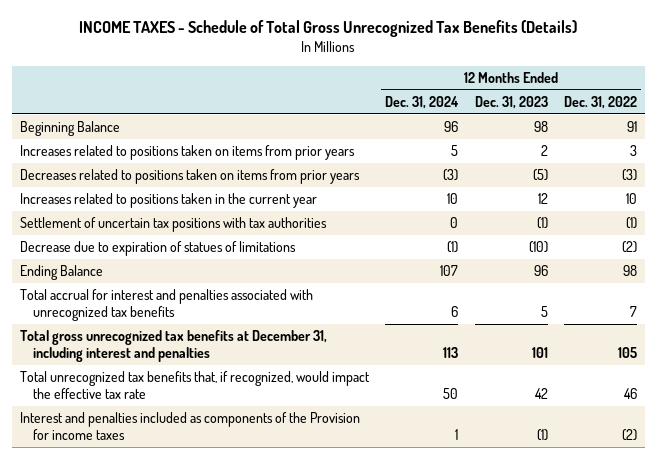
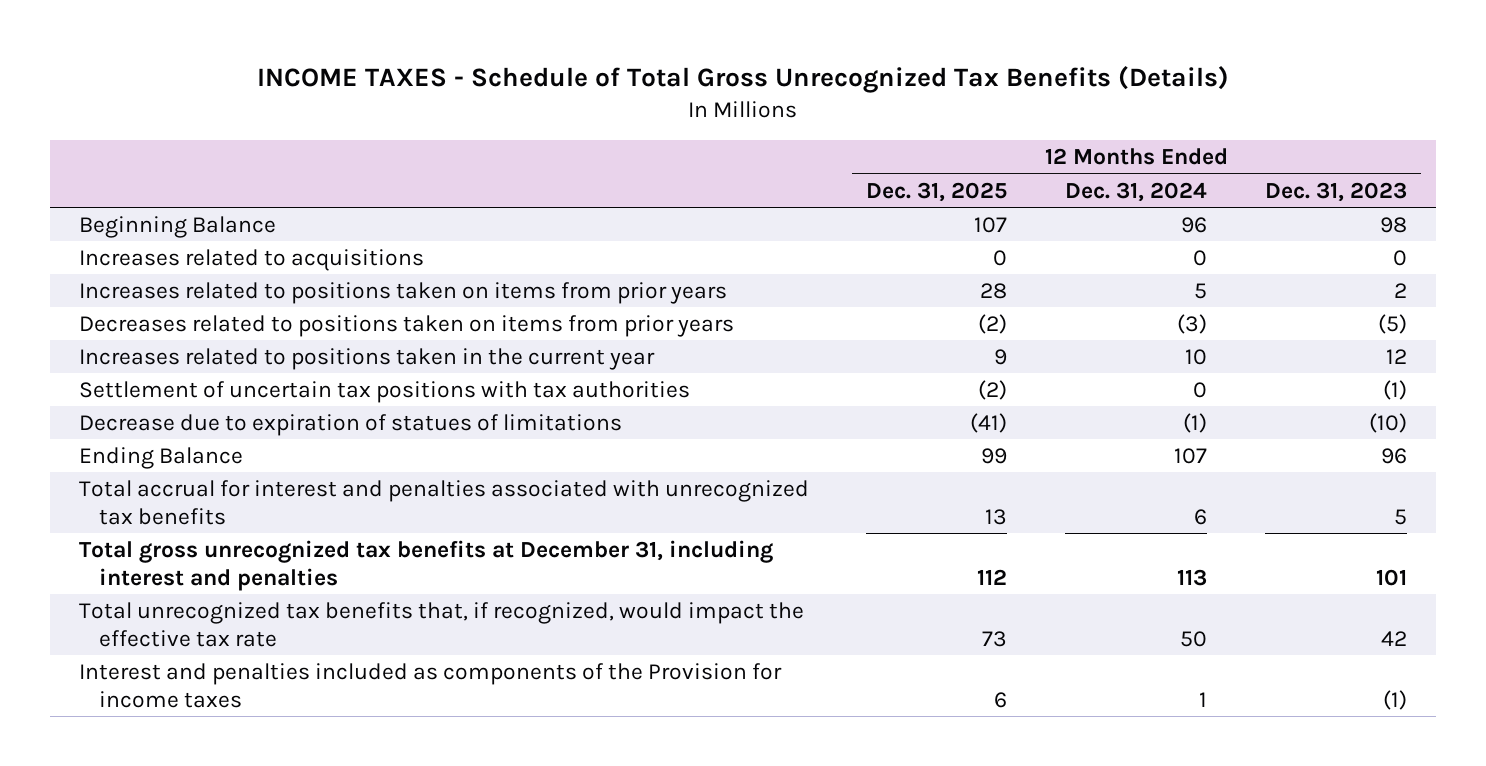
[564,95,638,109] Dec. 31, 2022 -> none
none -> [866,181,1008,202] Dec. 31, 2025
none -> [78,248,424,271] Increases related to acquisitions

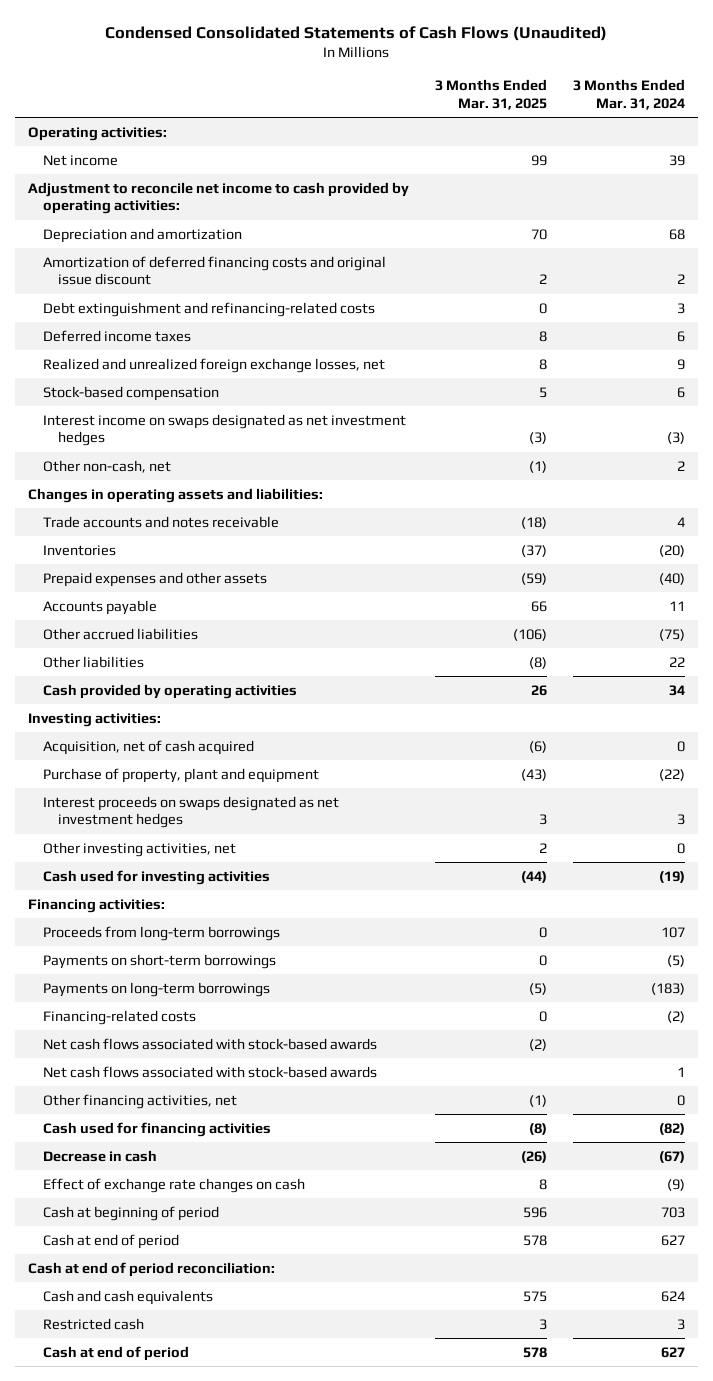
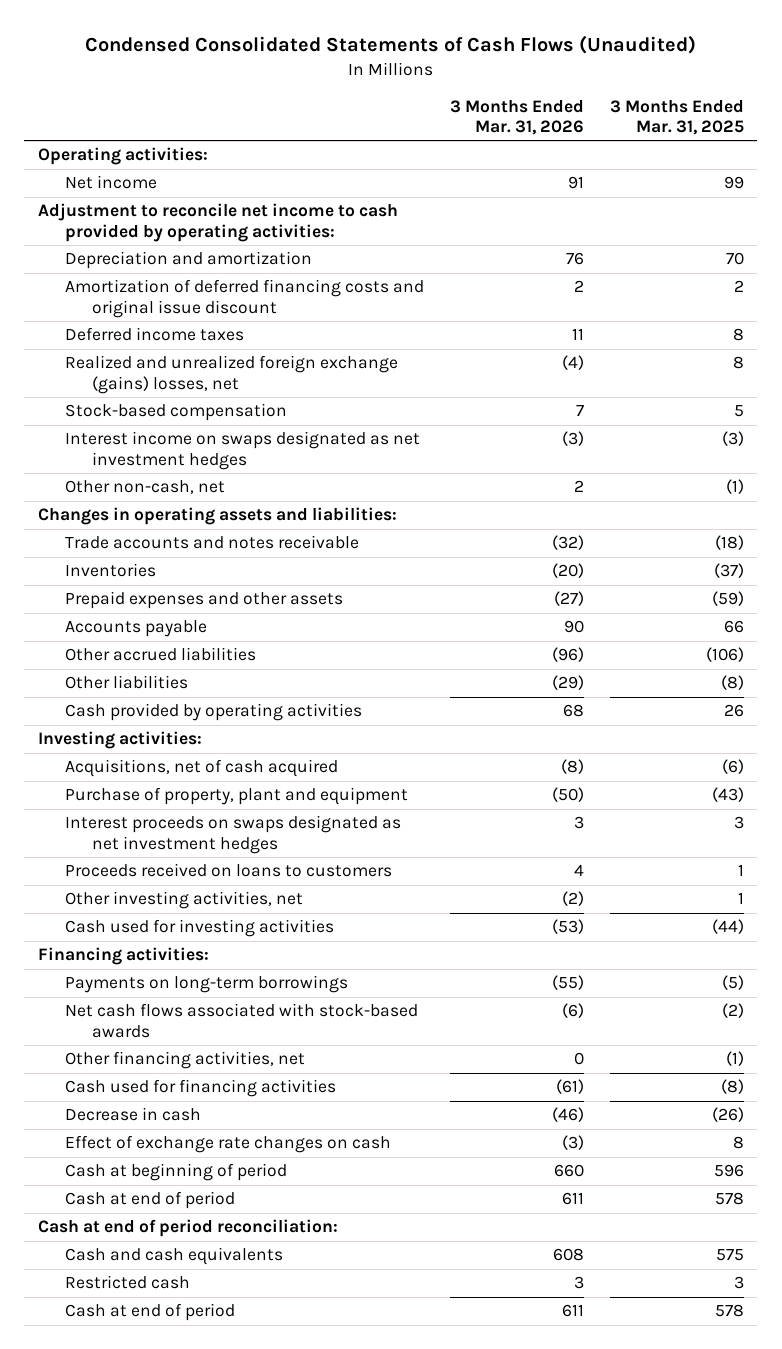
[572,79,685,110] 3 Months Ended Mar. 31, 2024 -> none
none -> [450,99,585,135] 3 Months Ended Mar. 31, 2026
[42,301,375,317] Debt extinguishment and refinancing-related costs -> none
[42,357,385,373] Realized and unrealized foreign exchange losses, net -> [64,355,398,394] Realized and unrealized foreign exchange (gains) losses, net
[42,739,254,755] Acquisition, net of cash acquired -> [64,759,338,778] Acquisitions, net of cash acquired
none -> [64,863,392,878] Proceeds received on loans to customers
[538,842,547,853] 2 -> [738,892,745,905] 1
[42,925,280,941] Proceeds from long-term borrowings -> none
[42,953,276,969] Payments on short-term borrowings -> none
[42,1009,196,1025] Financing-related costs -> none
[42,1065,377,1078] Net cash flows associated with stock-based awards -> none

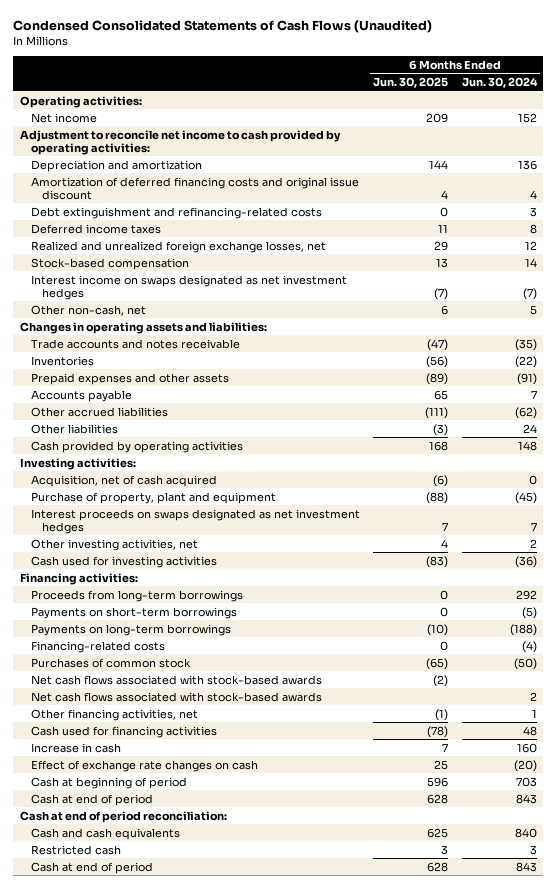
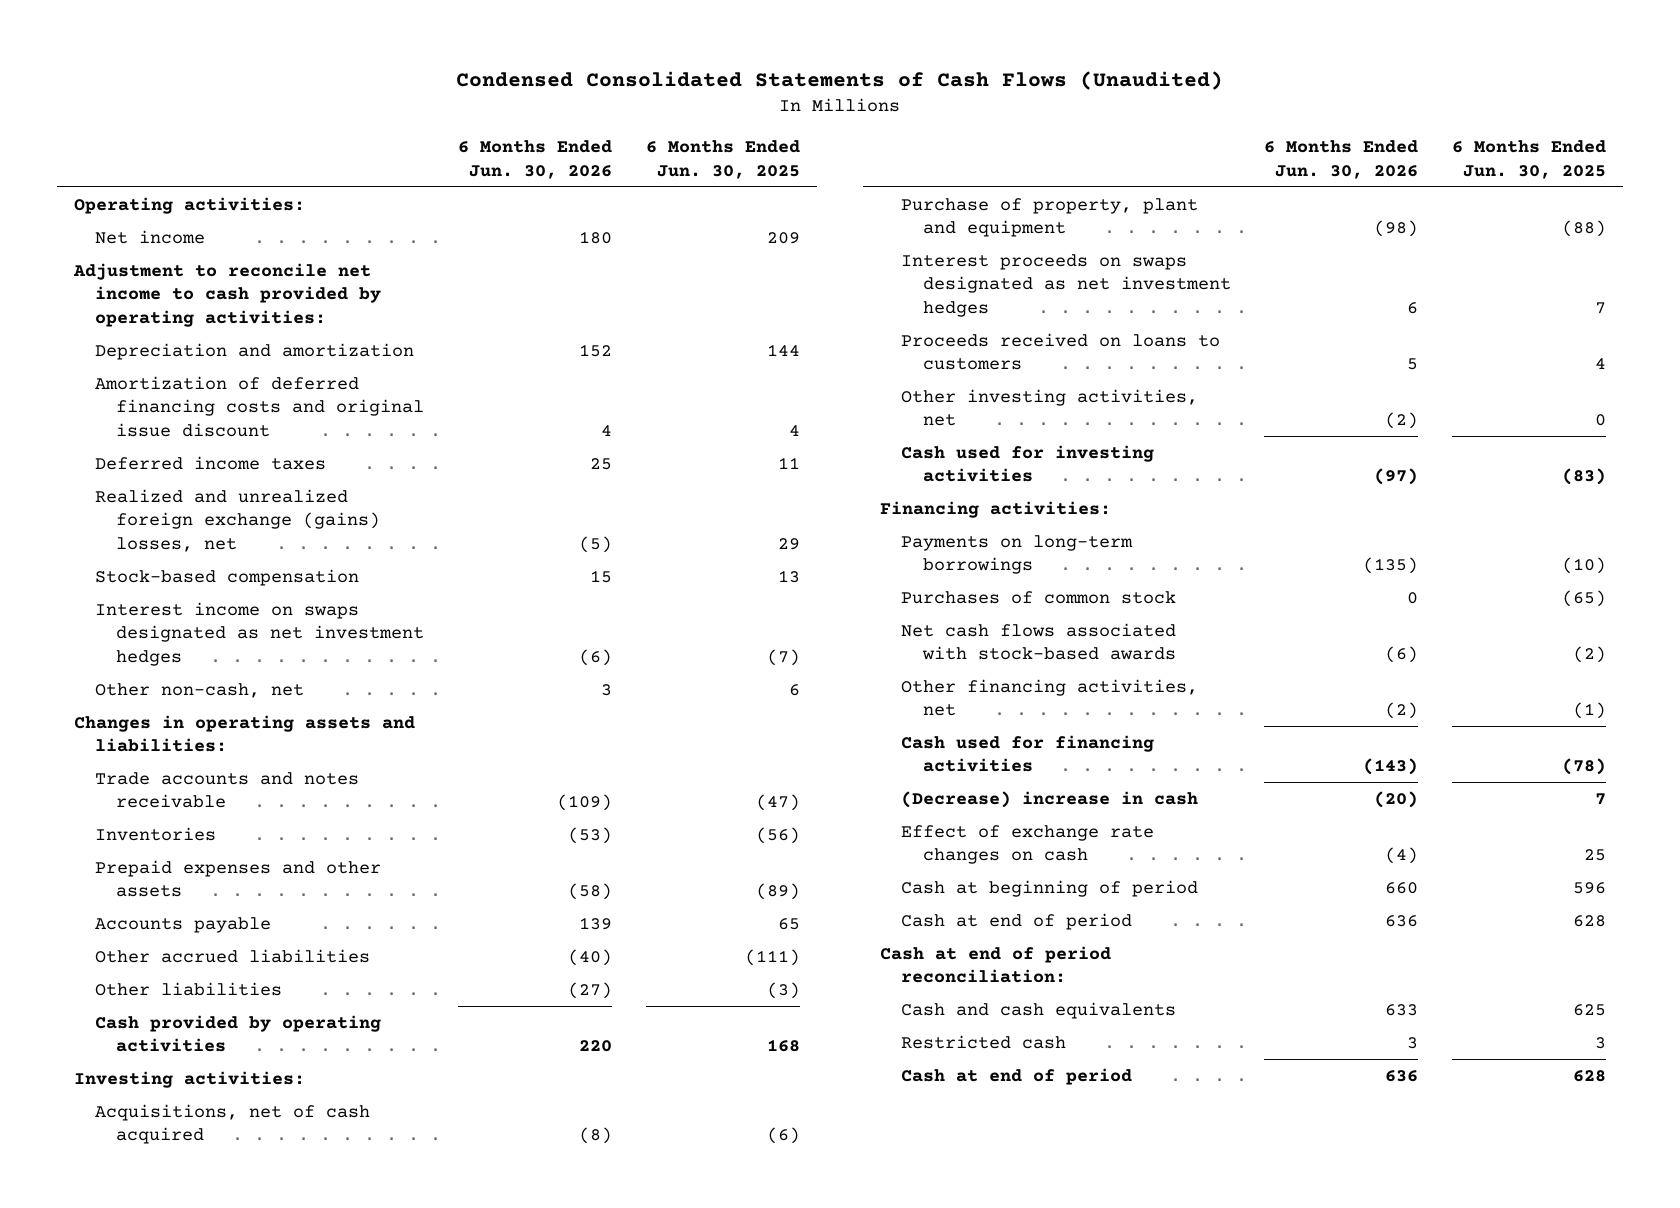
[461,77,538,89] Jun. 30, 2024 -> none
none -> [458,139,613,179] 6 Months Ended Jun. 30, 2026
[30,206,322,219] Debt extinguishment and refinancing-related costs -> none
[30,240,326,253] Realized and unrealized foreign exchange losses, net -> [95,488,381,553] Realized and unrealized foreign exchange (gains) losses, net
[30,474,217,487] Acquisition, net of cash acquired -> [95,1103,371,1145] Acquisitions, net of cash acquired
none -> [901,332,1221,371] Proceeds received on loans to customers
[441,538,449,548] 4 -> [1594,414,1606,427] 0
[30,589,243,602] Proceeds from long-term borrowings -> none
[30,606,237,619] Payments on short-term borrowings -> none
[30,640,165,653] Financing-related costs -> none
[30,691,322,702] Net cash flows associated with stock-based awards -> none
[30,742,121,753] Increase in cash -> [901,790,1199,808] (Decrease) increase in cash

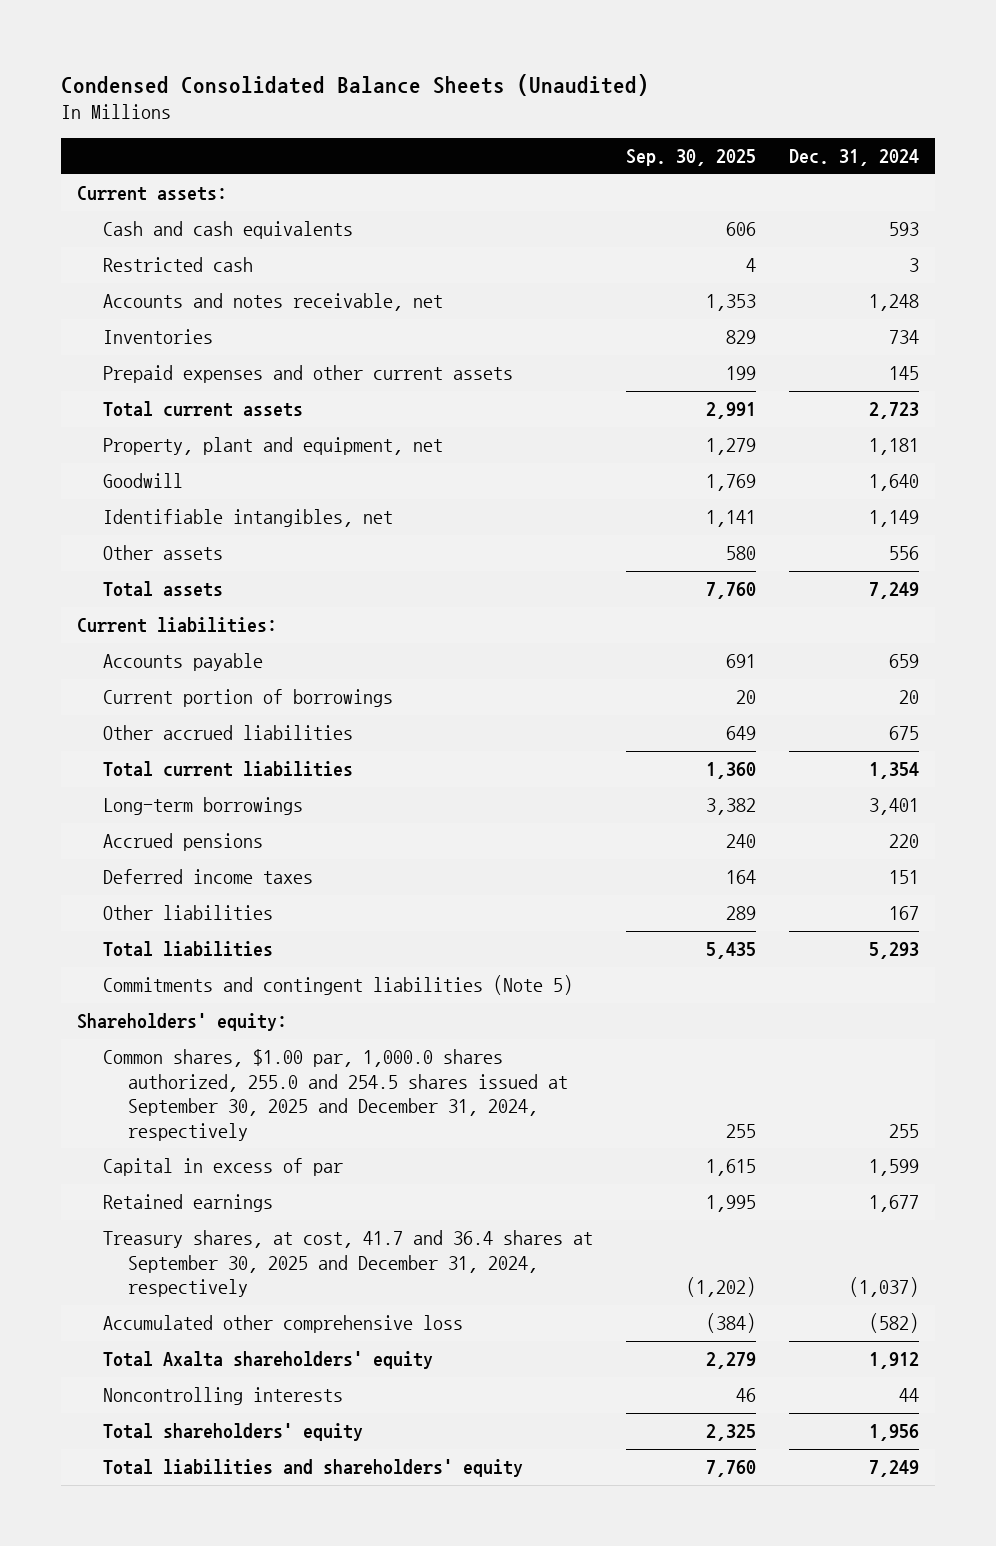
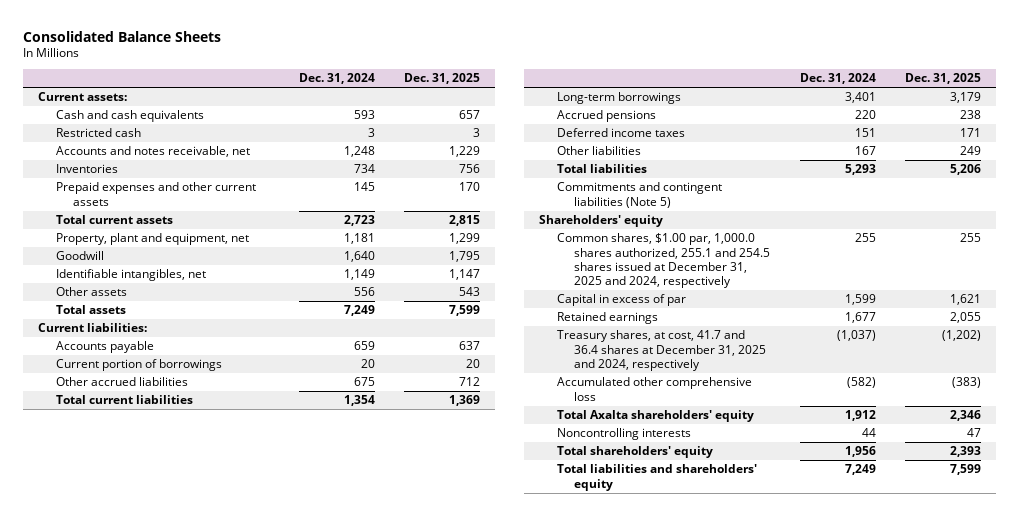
[60,73,649,96] Condensed Consolidated Balance Sheets (Unaudited) -> [23,30,222,42] Consolidated Balance Sheets
[625,149,756,167] Sep. 30, 2025 -> none
none -> [404,73,481,85] Dec. 31, 2025
[77,1013,288,1032] Shareholders' equity: -> [539,215,664,228] Shareholders' equity
[102,1049,568,1141] Common shares, $1.00 par, 1,000.0 shares authorized, 255.0 and 254.5 shares issued at September 30, 2025 and December 31, 2024, respectively -> [556,233,771,289] Common shares, $1.00 par, 1,000.0 shares authorized, 255.1 and 254.5 shares issued at December 31, 2025 and 2024, respectively
[102,1230,593,1298] Treasury shares, at cost, 41.7 and 36.4 shares at September 30, 2025 and December 31, 2024, respectively -> [556,330,767,371] Treasury shares, at cost, 41.7 and 36.4 shares at December 31, 2025 and 2024, respectively

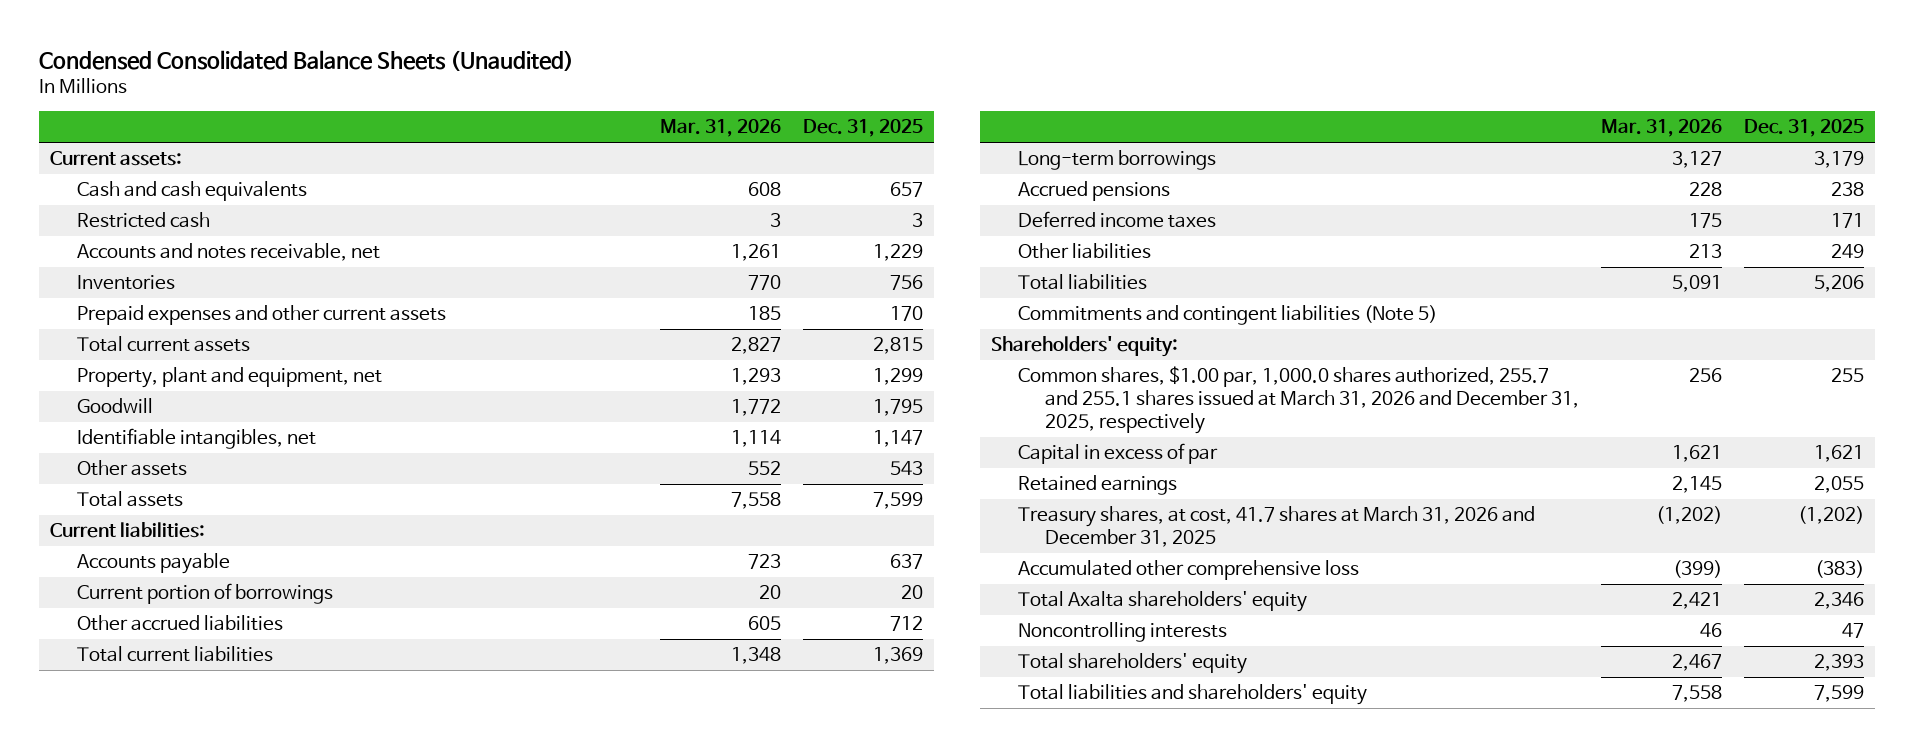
[23,30,222,42] Consolidated Balance Sheets -> [39,49,575,71] Condensed Consolidated Balance Sheets (Unaudited)
[298,73,375,85] Dec. 31, 2024 -> none
none -> [659,119,781,138] Mar. 31, 2026
[539,215,664,228] Shareholders' equity -> [990,335,1178,357] Shareholders' equity:
[556,233,771,289] Common shares, $1.00 par, 1,000.0 shares authorized, 255.1 and 254.5 shares issued at December 31, 2025 and 2024, respectively -> [1017,365,1579,434] Common shares, $1.00 par, 1,000.0 shares authorized, 255.7 and 255.1 shares issued at March 31, 2026 and December 31, 2025, respectively
[556,330,767,371] Treasury shares, at cost, 41.7 and 36.4 shares at December 31, 2025 and 2024, respectively -> [1017,505,1535,547] Treasury shares, at cost, 41.7 shares at March 31, 2026 and December 31, 2025

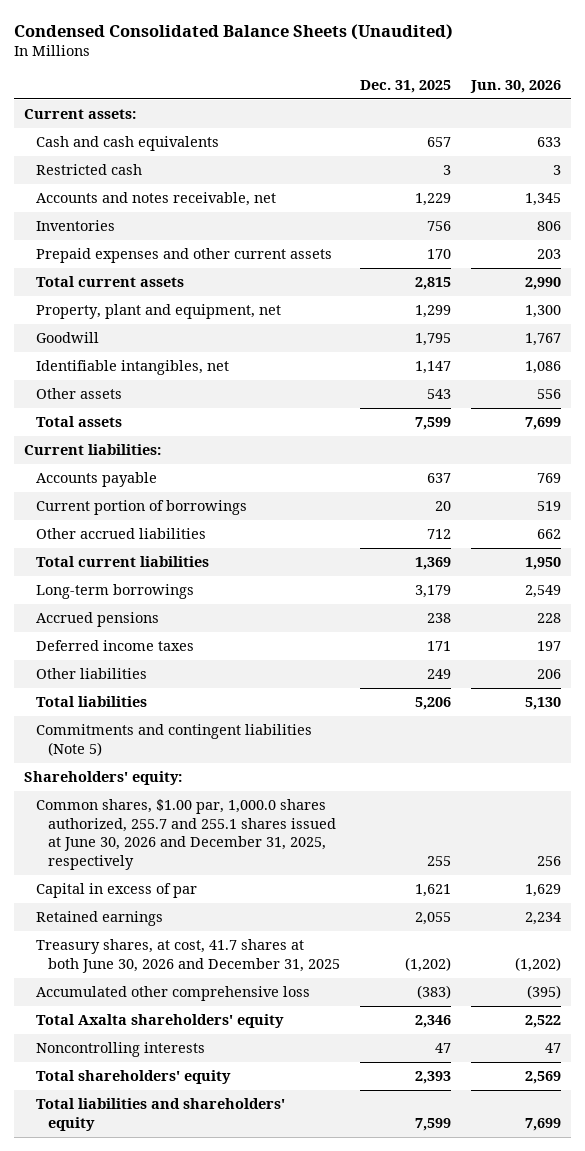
[659,119,781,138] Mar. 31, 2026 -> none
none -> [469,79,561,93] Jun. 30, 2026
[1017,365,1579,434] Common shares, $1.00 par, 1,000.0 shares authorized, 255.7 and 255.1 shares issued at March 31, 2026 and December 31, 2025, respectively -> [36,799,337,870] Common shares, $1.00 par, 1,000.0 shares authorized, 255.7 and 255.1 shares issued at June 30, 2026 and December 31, 2025, respectively
[1017,505,1535,547] Treasury shares, at cost, 41.7 shares at March 31, 2026 and December 31, 2025 -> [36,939,341,973] Treasury shares, at cost, 41.7 shares at both June 30, 2026 and December 31, 2025

